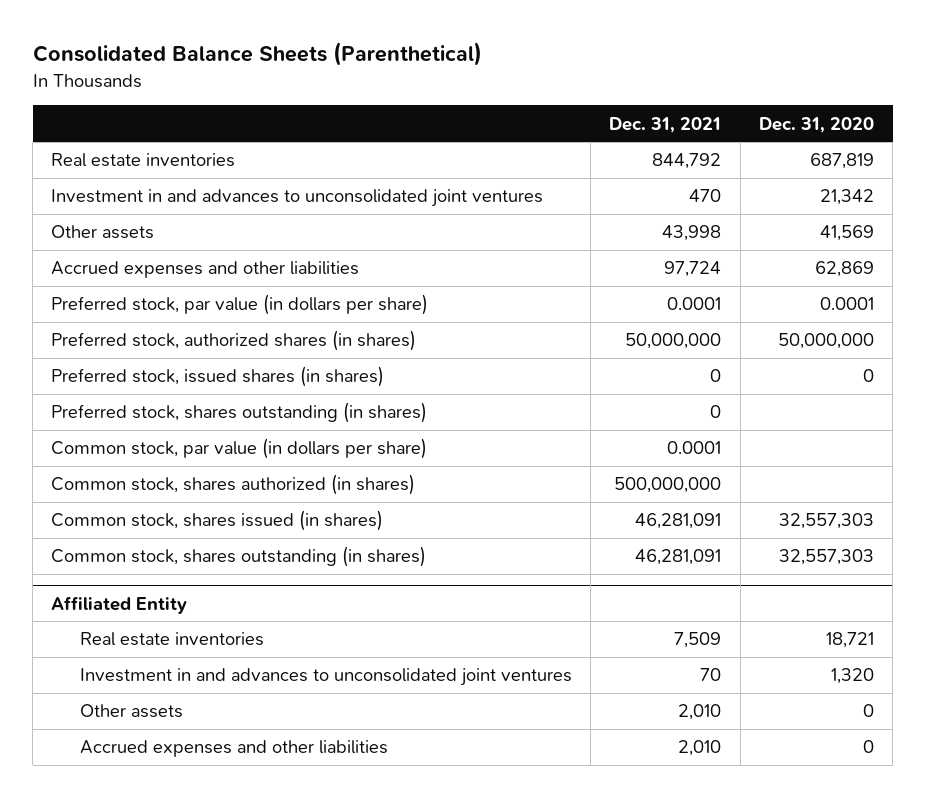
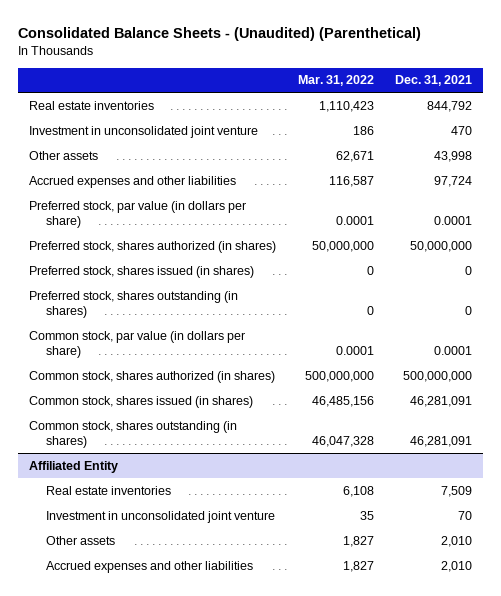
[32,42,482,67] Consolidated Balance Sheets (Parenthetical) -> [18,26,422,41] Consolidated Balance Sheets - (Unaudited) (Parenthetical)
[758,116,874,133] Dec. 31, 2020 -> none
none -> [297,75,374,87] Mar. 31, 2022
[51,189,544,208] Investment in and advances to unconsolidated joint ventures -> [29,125,259,138] Investment in unconsolidated joint venture
[51,330,417,352] Preferred stock, authorized shares (in shares) -> [29,240,277,253] Preferred stock, shares authorized (in shares)
[51,366,385,388] Preferred stock, issued shares (in shares) -> [29,265,255,278] Preferred stock, shares issued (in shares)
[79,668,572,687] Investment in and advances to unconsolidated joint ventures -> [46,510,276,523] Investment in unconsolidated joint venture

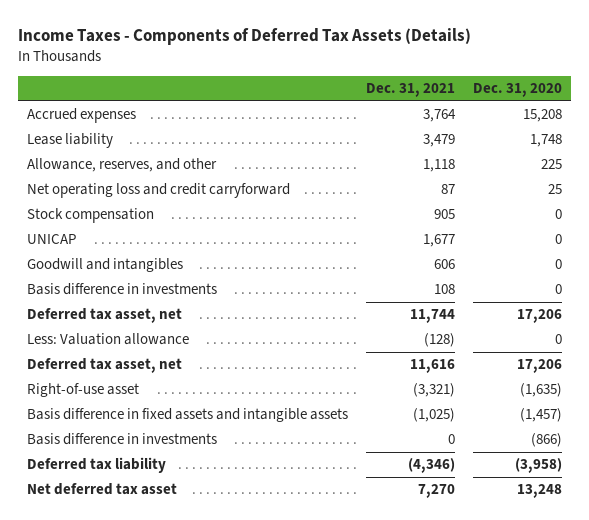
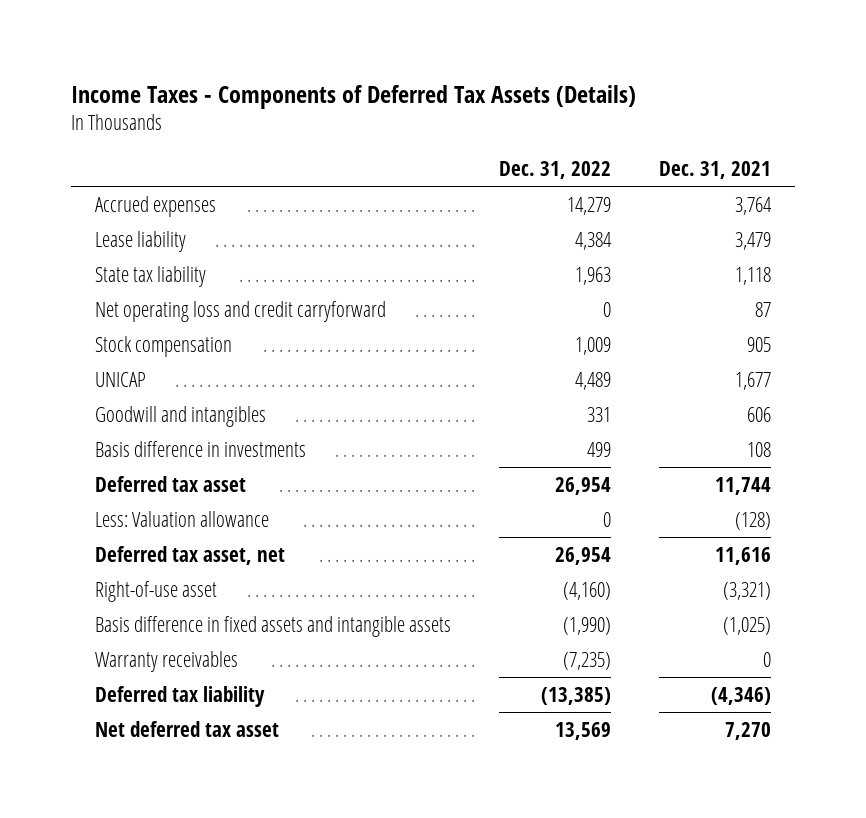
[473,83,563,98] Dec. 31, 2020 -> none
none -> [498,160,611,179] Dec. 31, 2022
[26,158,217,173] Allowance, reserves, and other -> [94,266,206,288] State tax liability
[26,308,182,324] Deferred tax asset, net -> [94,476,246,493] Deferred tax asset
[26,433,217,446] Basis difference in investments -> none
none -> [94,651,238,673] Warranty receivables

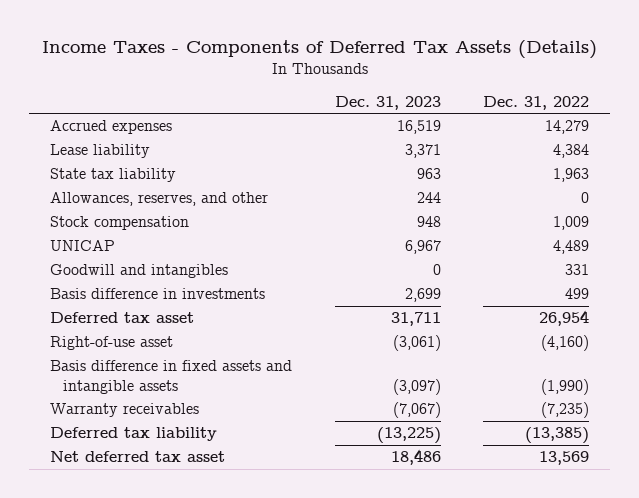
[659,160,772,179] Dec. 31, 2021 -> none
none -> [334,95,441,110] Dec. 31, 2023
[94,301,386,323] Net operating loss and credit carryforward -> none
none -> [50,192,269,207] Allowances, reserves, and other
[94,511,269,528] Less: Valuation allowance -> none
[94,546,285,566] Deferred tax asset, net -> none

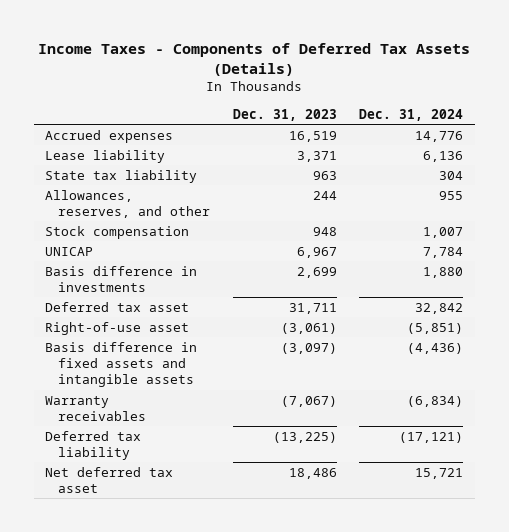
[483,95,590,110] Dec. 31, 2022 -> none
none -> [359,108,464,121] Dec. 31, 2024
[50,264,229,279] Goodwill and intangibles -> none

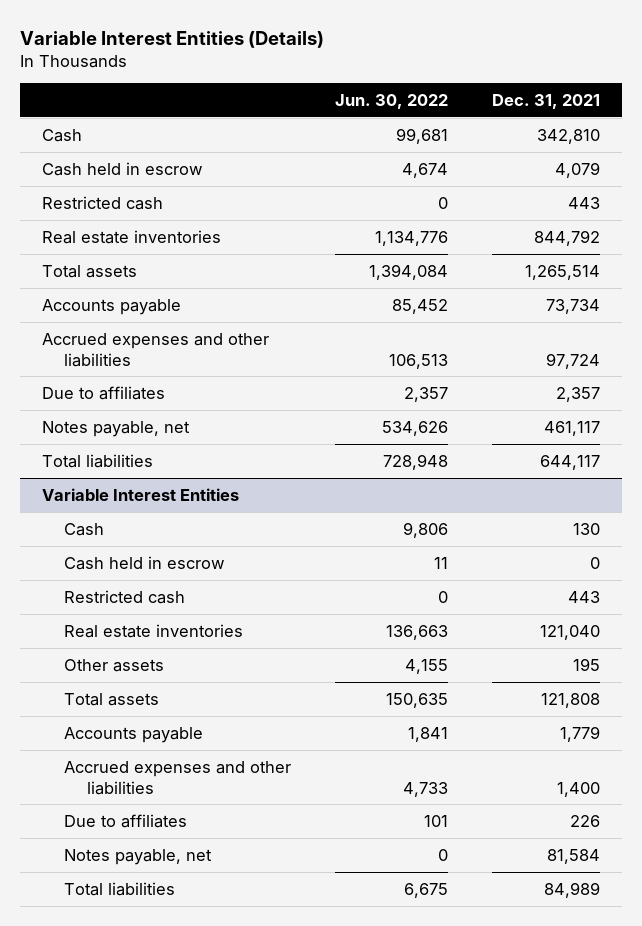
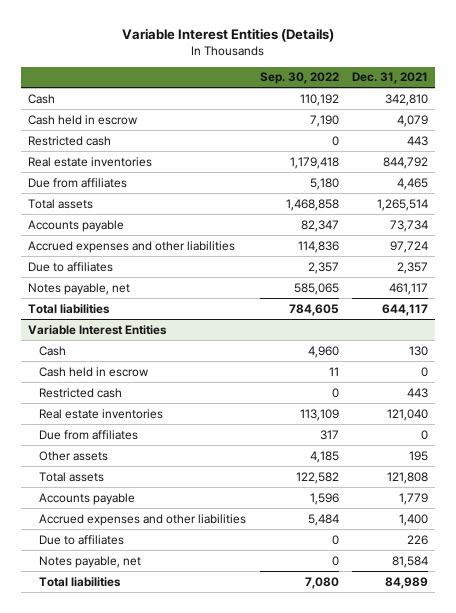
[335,93,449,109] Jun. 30, 2022 -> none
none -> [259,72,339,85] Sep. 30, 2022
none -> [27,177,127,188] Due from affiliates
none -> [39,429,139,440] Due from affiliates

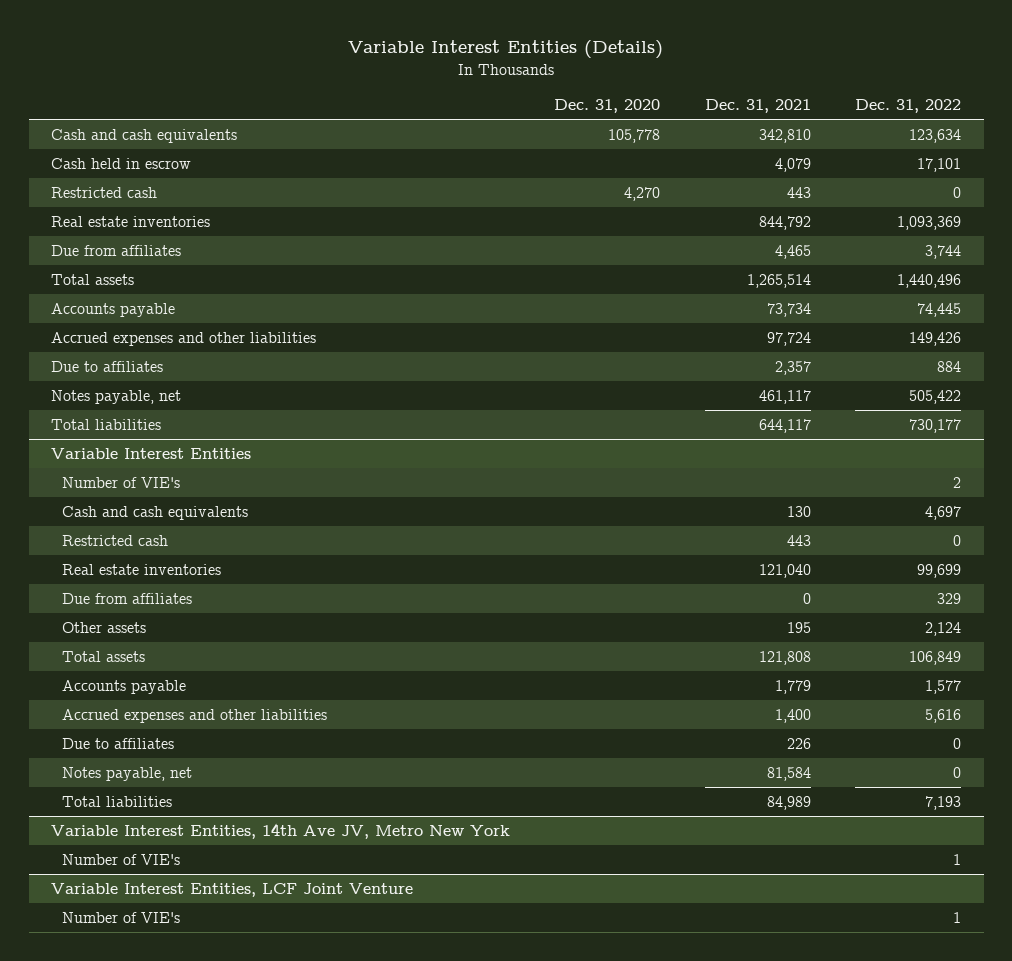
[259,72,339,85] Sep. 30, 2022 -> none
none -> [554,99,661,114] Dec. 31, 2020
none -> [855,99,962,114] Dec. 31, 2022
[27,93,55,104] Cash -> [50,128,237,143] Cash and cash equivalents
[39,366,150,377] Cash held in escrow -> none
none -> [62,476,181,488] Number of VIE's
[39,345,67,356] Cash -> [62,505,249,520] Cash and cash equivalents
none -> [50,822,510,839] Variable Interest Entities, 14th Ave JV, Metro New York
none -> [62,853,181,865] Number of VIE's
none -> [50,882,413,897] Variable Interest Entities, LCF Joint Venture
none -> [62,911,181,923] Number of VIE's

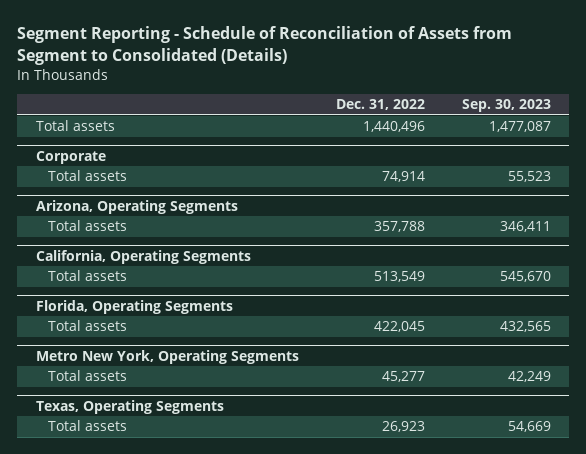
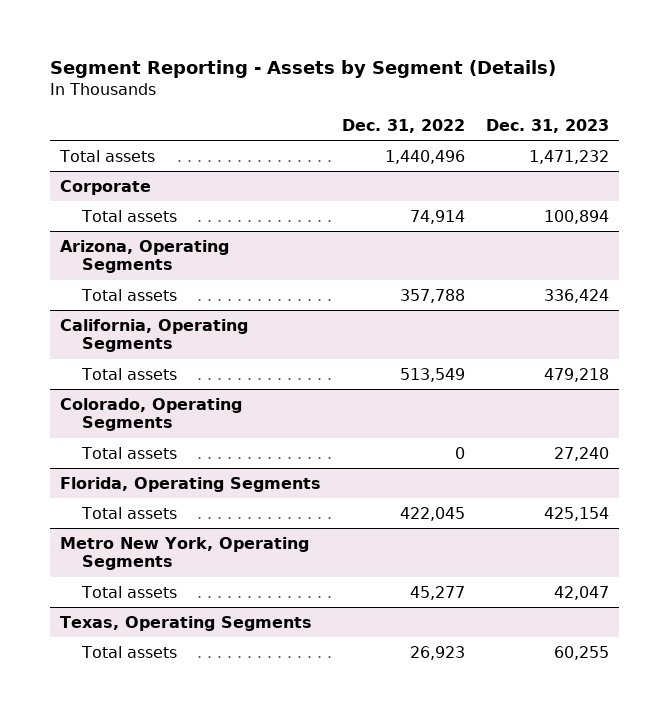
[17,25,513,65] Segment Reporting - Schedule of Reconciliation of Assets from Segment to Consolidated (Details) -> [49,59,556,78] Segment Reporting - Assets by Segment (Details)
[461,99,551,113] Sep. 30, 2023 -> none
none -> [485,119,609,134] Dec. 31, 2023
none -> [60,397,243,432] Colorado, Operating Segments
none -> [80,446,177,459] Total assets

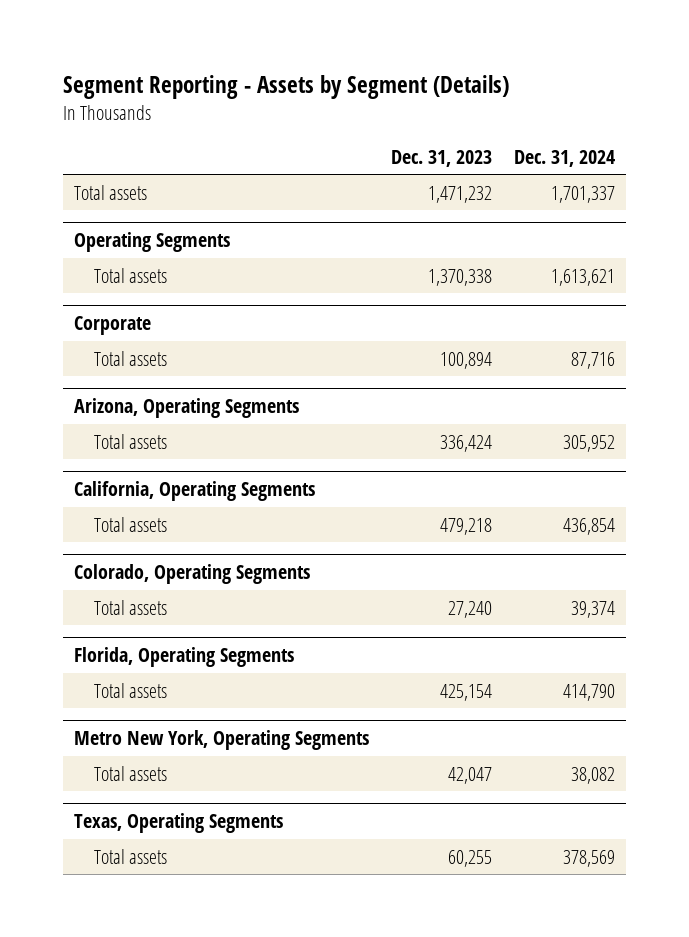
[341,119,465,134] Dec. 31, 2022 -> none
none -> [514,149,616,167] Dec. 31, 2024
none -> [74,231,231,252] Operating Segments
none -> [93,267,167,283] Total assets

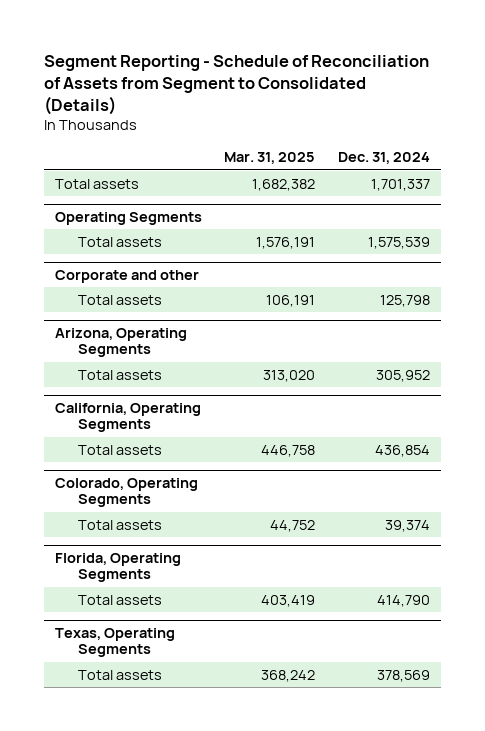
[63,75,510,100] Segment Reporting - Assets by Segment (Details) -> [44,54,430,116] Segment Reporting - Schedule of Reconciliation of Assets from Segment to Consolidated (Details)
[391,149,493,167] Dec. 31, 2023 -> none
none -> [224,152,316,165] Mar. 31, 2025
[551,268,616,286] 1,613,621 -> [367,236,430,249] 1,575,539
[74,315,152,335] Corporate -> [55,269,200,283] Corporate and other
[571,351,616,369] 87,716 -> [379,294,430,307] 125,798
[74,729,370,750] Metro New York, Operating Segments -> none
[93,765,167,781] Total assets -> none

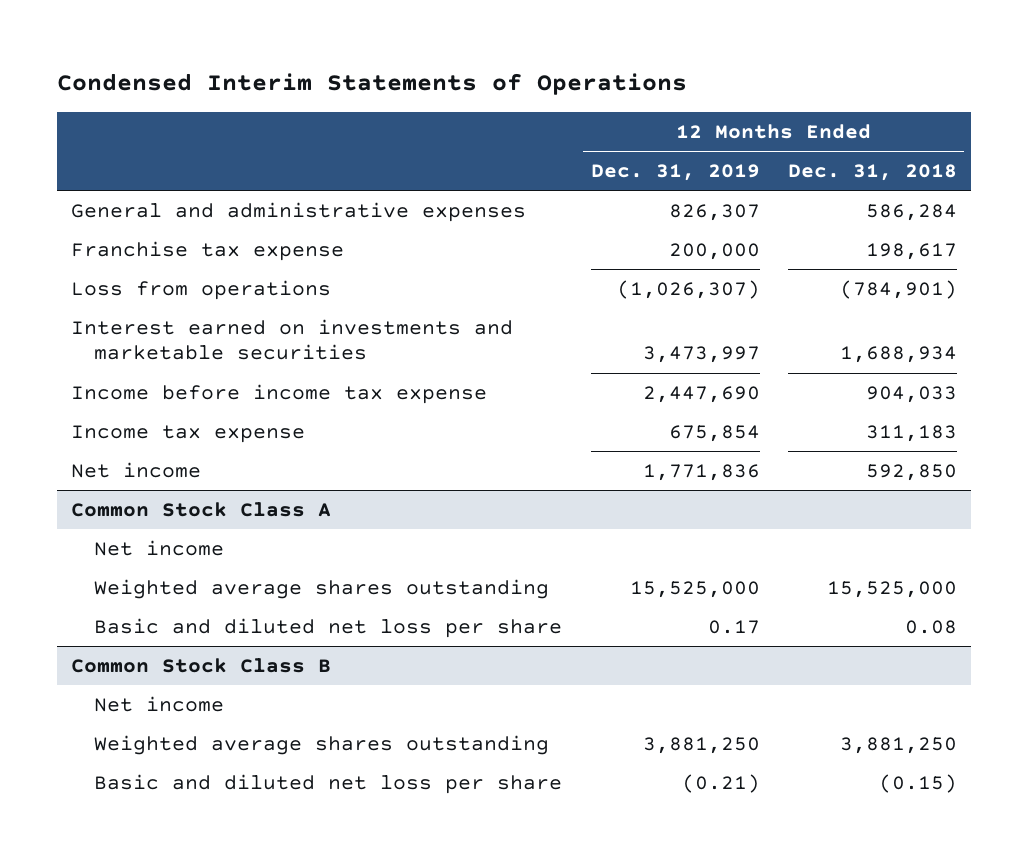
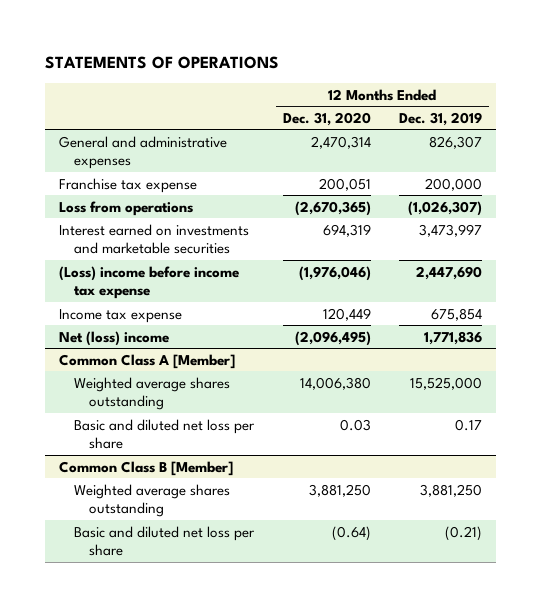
[56,73,687,96] Condensed Interim Statements of Operations -> [45,56,280,70] STATEMENTS OF OPERATIONS
[788,164,958,182] Dec. 31, 2018 -> none
none -> [282,111,371,126] Dec. 31, 2020
[71,383,488,404] Income before income tax expense -> [59,265,240,299] (Loss) income before income tax expense
[94,539,225,556] Net income -> none
[71,461,202,478] Net income -> [59,330,170,346] Net (loss) income
[71,501,332,517] Common Stock Class A -> [59,353,236,369] Common Class A [Member]
[94,695,225,712] Net income -> none
[71,657,332,673] Common Stock Class B -> [59,460,234,476] Common Class B [Member]

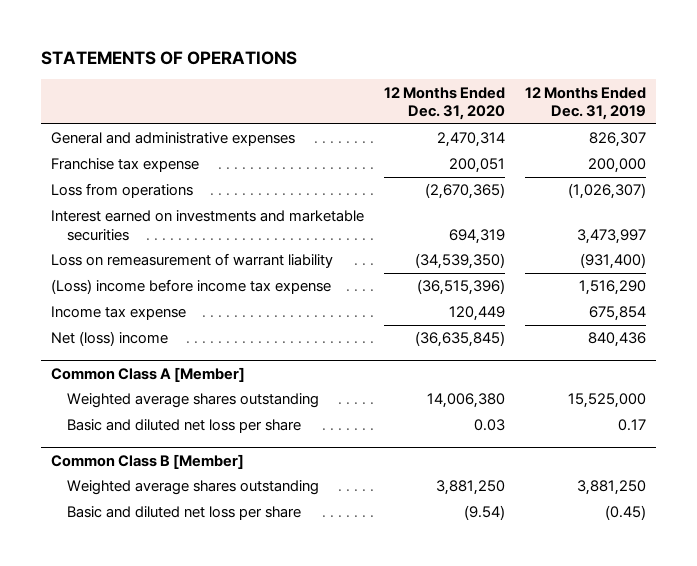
none -> [50,253,333,269] Loss on remeasurement of warrant liability
[298,265,371,281] (1,976,046) -> [416,279,505,296] (36,515,396)
[416,265,483,280] 2,447,690 -> [578,280,646,296] 1,516,290
[294,330,371,346] (2,096,495) -> [414,331,505,348] (36,635,845)
[424,330,483,345] 1,771,836 -> [587,332,646,348] 840,436
[331,525,371,541] (0.64) -> [463,505,505,521] (9.54)
[445,525,483,541] (0.21) -> [604,505,646,521] (0.45)

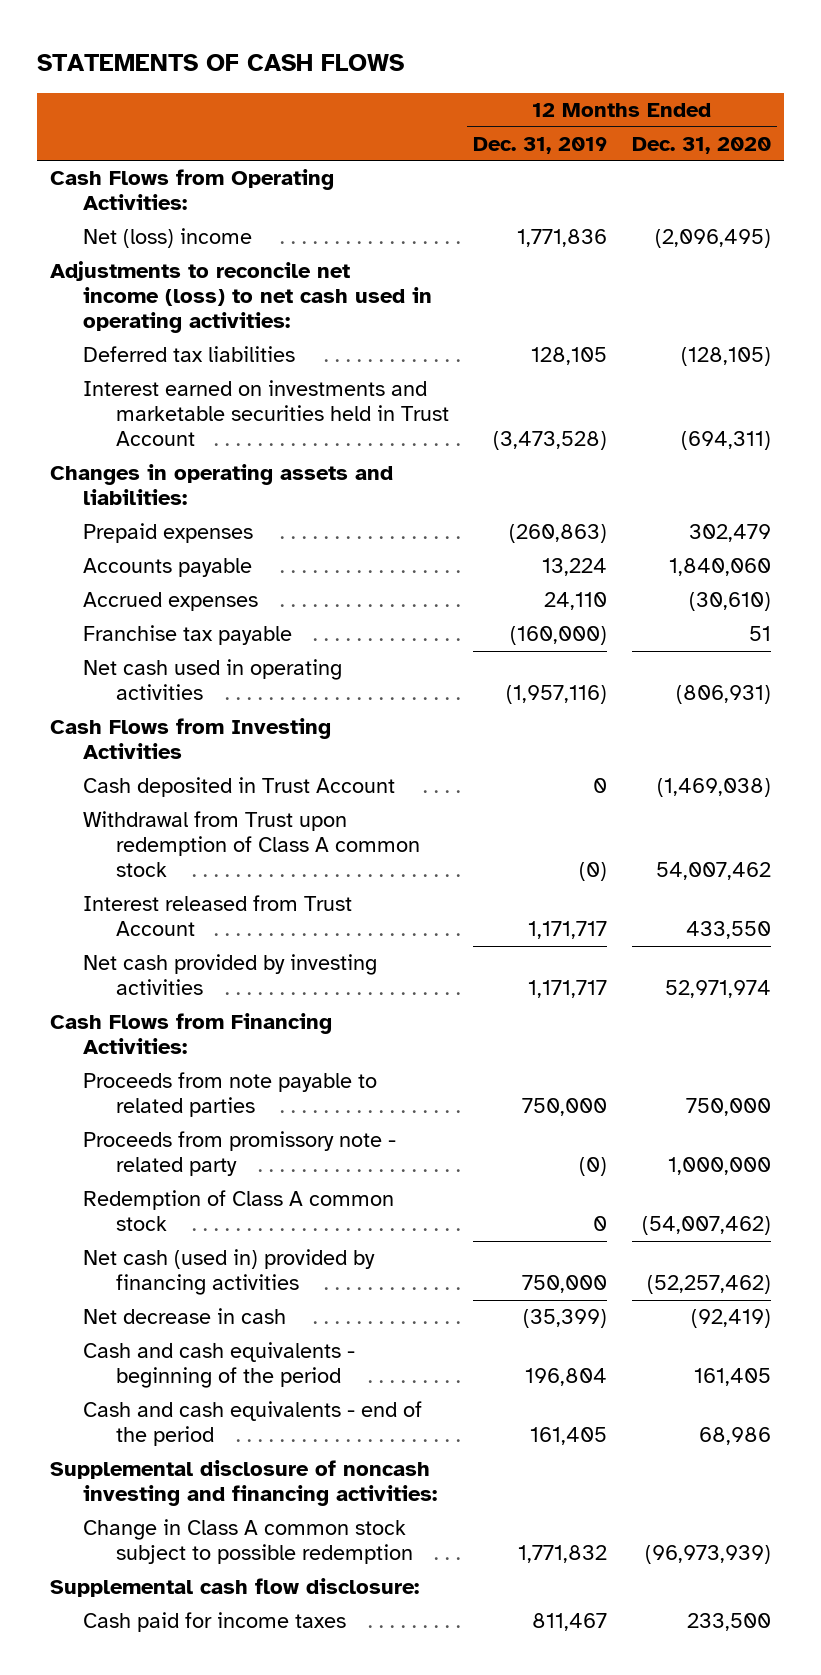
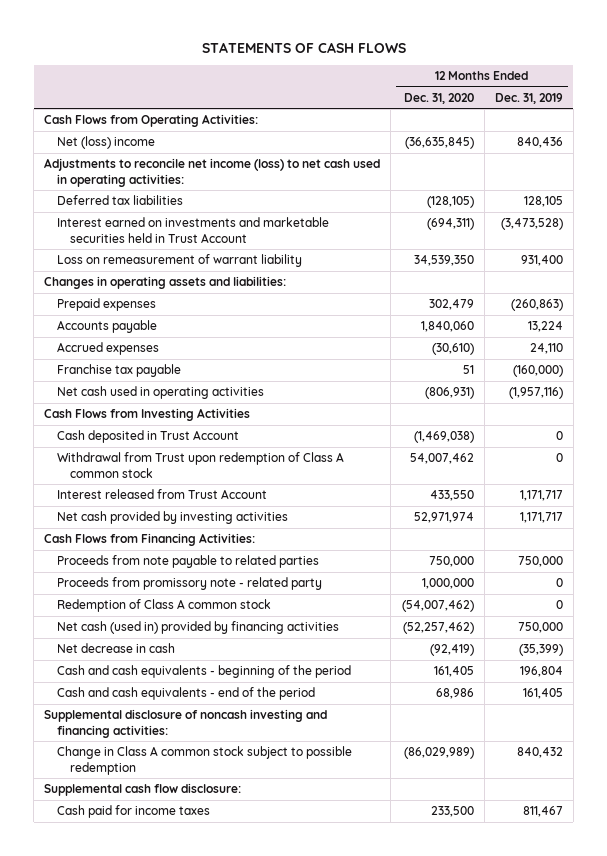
[517,229,608,248] 1,771,836 -> [516,137,563,149] 840,436
[655,229,772,249] (2,096,495) -> [404,137,474,150] (36,635,845)
none -> [57,254,303,268] Loss on remeasurement of warrant liability
[579,862,608,882] (0) -> [555,453,563,463] 0
[579,1157,608,1177] (0) -> [555,578,563,588] 0
[518,1545,608,1564] 1,771,832 -> [516,747,563,759] 840,432
[645,1545,772,1565] (96,973,939) -> [403,747,474,760] (86,029,989)

